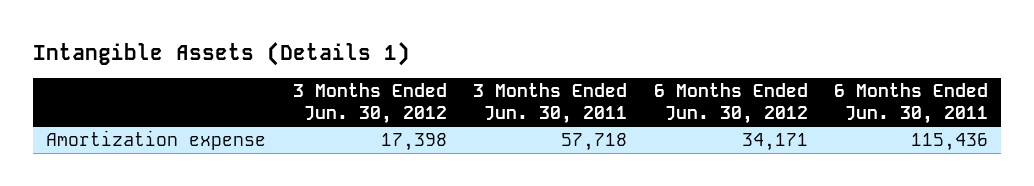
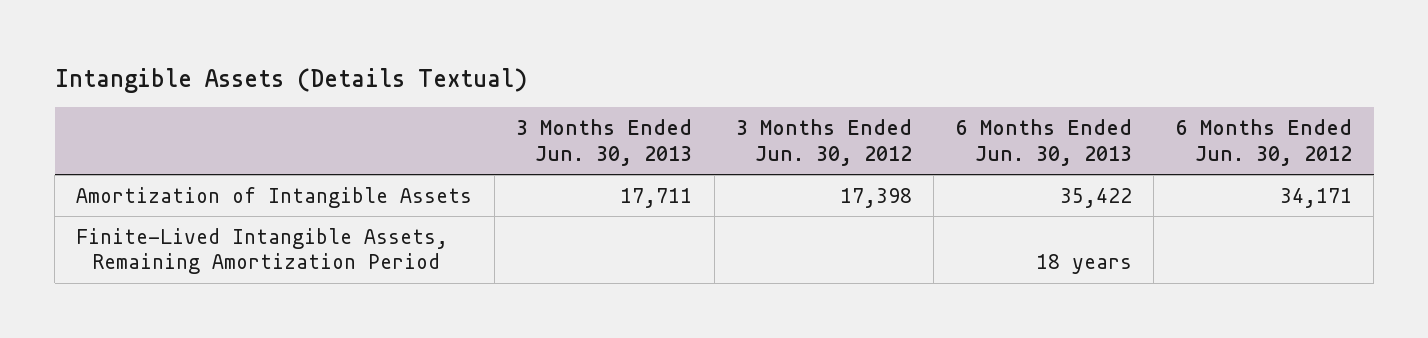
[33,42,411,67] Intangible Assets (Details 1) -> [54,67,527,93] Intangible Assets (Details Textual)
[473,83,628,125] 3 Months Ended Jun. 30, 2011 -> none
[834,83,989,125] 6 Months Ended Jun. 30, 2011 -> none
none -> [516,119,693,166] 3 Months Ended Jun. 30, 2013
none -> [955,119,1132,166] 6 Months Ended Jun. 30, 2013
[46,130,267,151] Amortization expense -> [76,186,473,208] Amortization of Intangible Assets
none -> [76,227,449,275] Finite-Lived Intangible Assets, Remaining Amortization Period

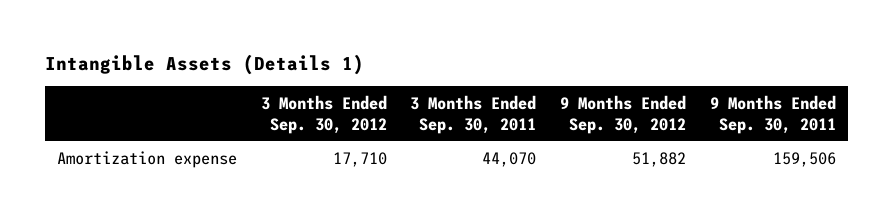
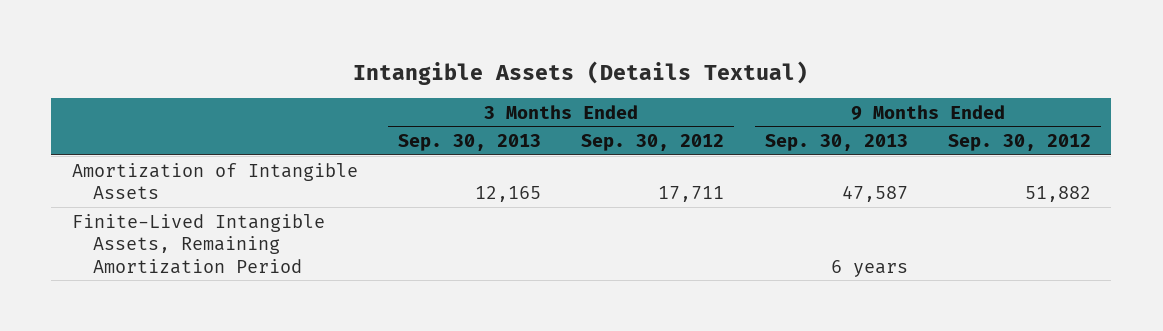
[44,54,364,76] Intangible Assets (Details 1) -> [353,60,809,85] Intangible Assets (Details Textual)
[410,94,537,134] 3 Months Ended Sep. 30, 2011 -> none
[710,94,837,134] 9 Months Ended Sep. 30, 2011 -> none
none -> [397,133,541,151] Sep. 30, 2013
none -> [764,133,908,151] Sep. 30, 2013
[56,151,237,169] Amortization expense -> [71,162,358,200] Amortization of Intangible Assets
[332,152,387,168] 17,710 -> [658,186,725,203] 17,711
none -> [71,213,325,274] Finite-Lived Intangible Assets, Remaining Amortization Period

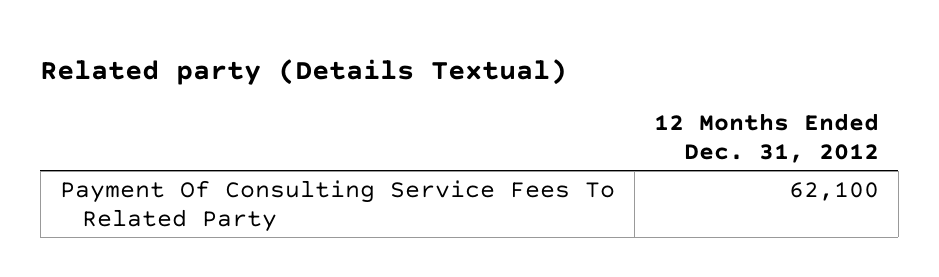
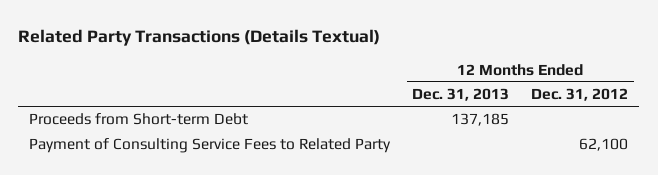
[40,59,568,86] Related party (Details Textual) -> [18,29,381,47] Related Party Transactions (Details Textual)
none -> [412,88,510,102] Dec. 31, 2013
none -> [29,113,249,126] Proceeds from Short-term Debt
[59,179,615,233] Payment Of Consulting Service Fees To Related Party -> [29,138,392,154] Payment of Consulting Service Fees to Related Party

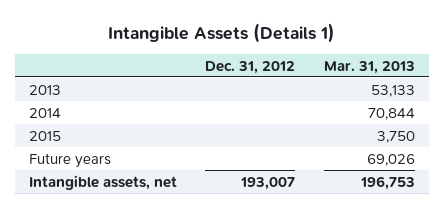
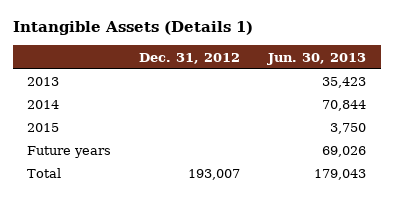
[323,60,415,74] Mar. 31, 2013 -> none
none -> [267,52,367,65] Jun. 30, 2013
[29,174,178,190] Intangible assets, net -> [26,168,61,179] Total

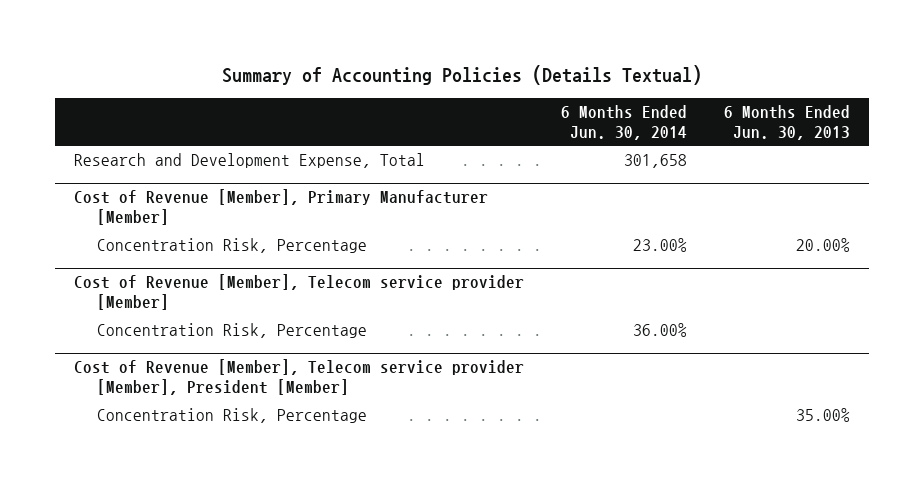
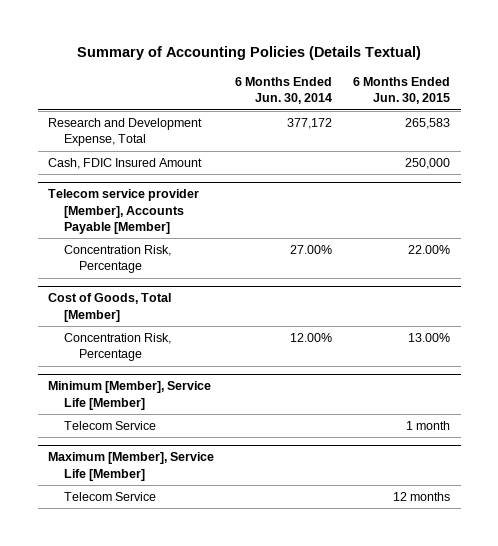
[723,104,850,140] 6 Months Ended Jun. 30, 2013 -> none
none -> [353,77,451,105] 6 Months Ended Jun. 30, 2015
[73,189,488,226] Cost of Revenue [Member], Primary Manufacturer [Member] -> none
[96,238,367,254] Concentration Risk, Percentage -> none
[73,274,524,311] Cost of Revenue [Member], Telecom service provider [Member] -> none
[96,323,367,339] Concentration Risk, Percentage -> none
[73,359,524,396] Cost of Revenue [Member], Telecom service provider [Member], President [Member] -> none
[96,408,367,424] Concentration Risk, Percentage -> none
[623,154,687,169] 301,658 -> [287,118,333,130] 377,172
none -> [48,158,203,170] Cash, FDIC Insured Amount
none -> [48,189,200,234] Telecom service provider [Member], Accounts Payable [Member]
none -> [63,245,171,274] Concentration Risk, Percentage
none -> [48,293,172,322] Cost of Goods, Total [Member]
none -> [63,333,171,362] Concentration Risk, Percentage
none -> [48,381,212,410] Minimum [Member], Service Life [Member]
none -> [63,421,156,431] Telecom Service
none -> [48,452,215,481] Maximum [Member], Service Life [Member]
none -> [63,492,156,502] Telecom Service

